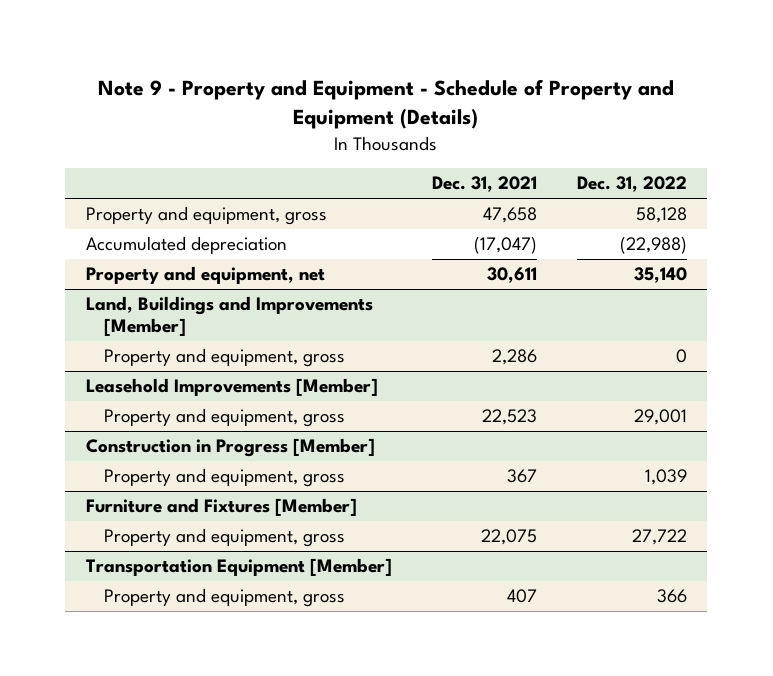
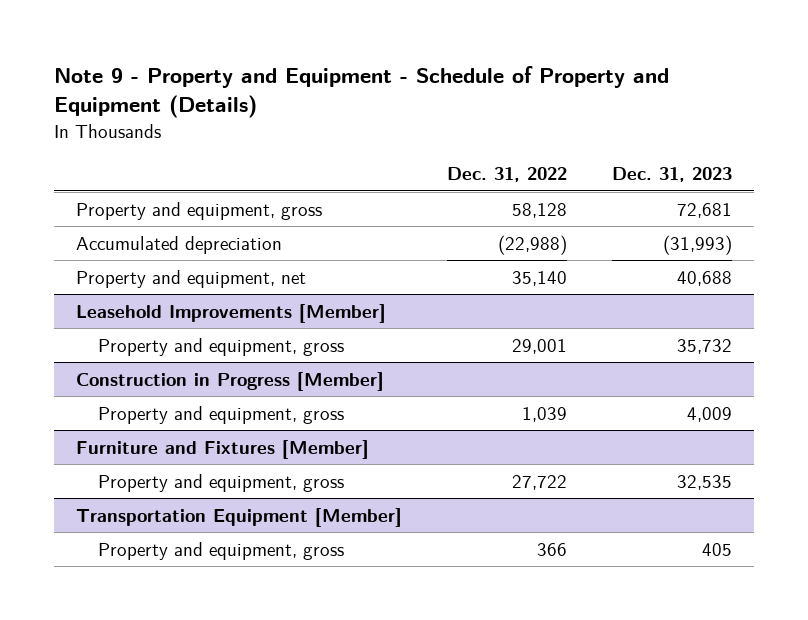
[431,176,537,193] Dec. 31, 2021 -> none
none -> [611,167,732,183] Dec. 31, 2023
[85,296,373,337] Land, Buildings and Improvements [Member] -> none
[103,348,345,368] Property and equipment, gross -> none

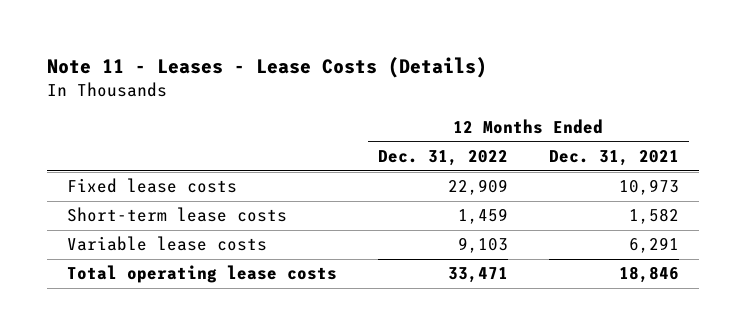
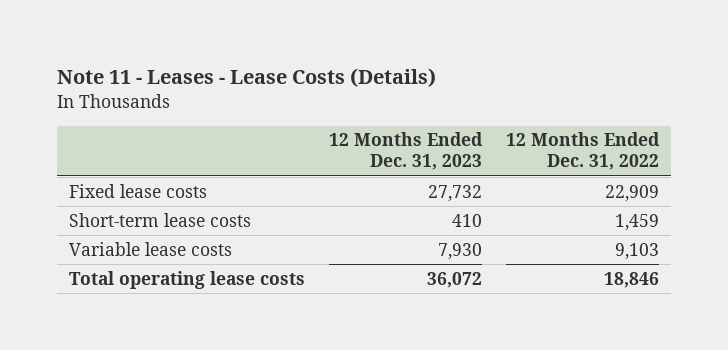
[548,150,679,167] Dec. 31, 2021 -> none
none -> [328,132,483,171] 12 Months Ended Dec. 31, 2023
[448,267,509,284] 33,471 -> [603,271,659,288] 18,846

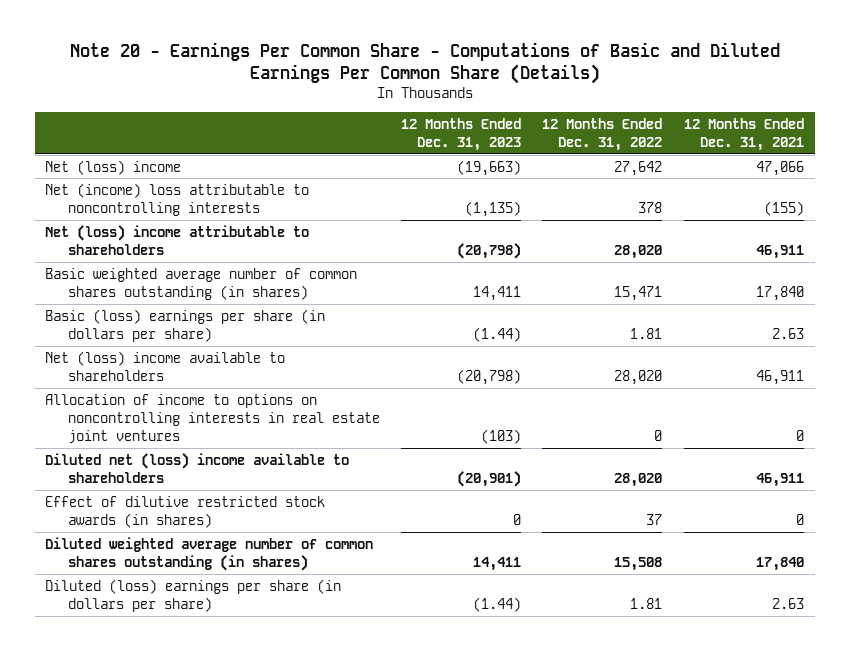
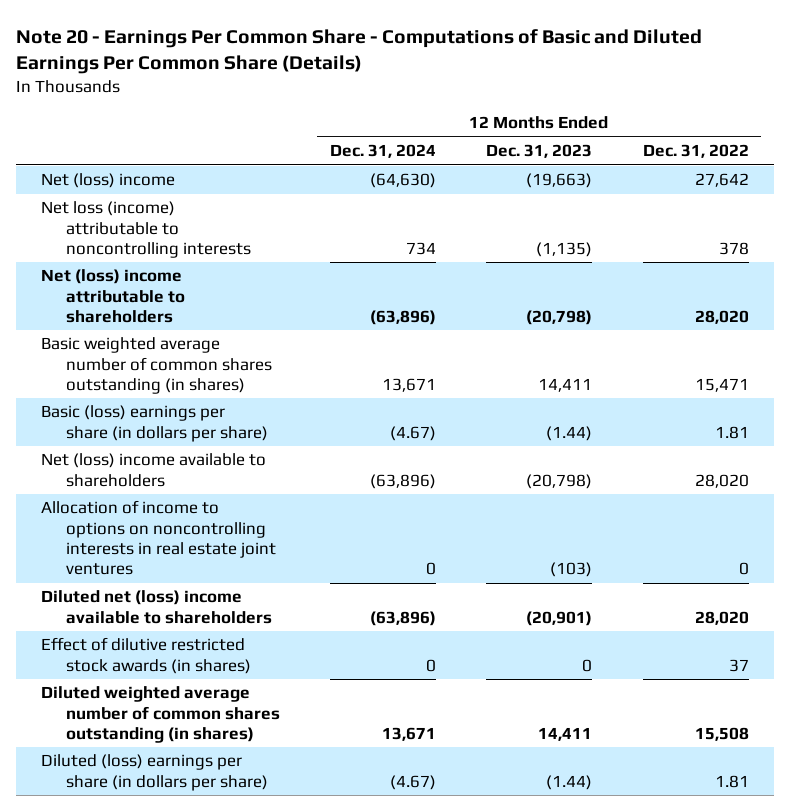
[683,117,804,152] 12 Months Ended Dec. 31, 2021 -> none
none -> [329,144,436,159] Dec. 31, 2024
[45,182,310,216] Net (income) loss attributable to noncontrolling interests -> [41,201,251,259] Net loss (income) attributable to noncontrolling interests

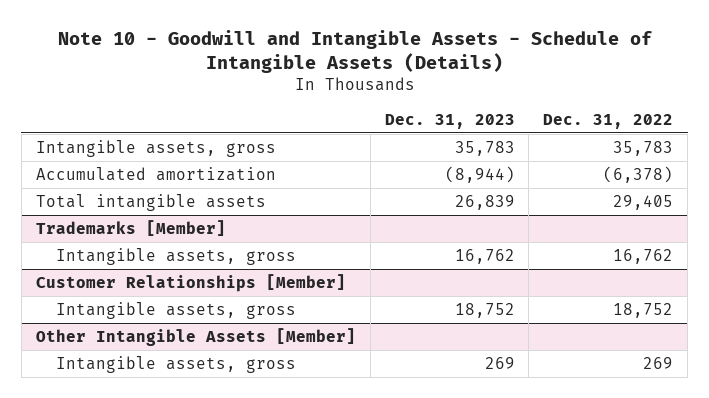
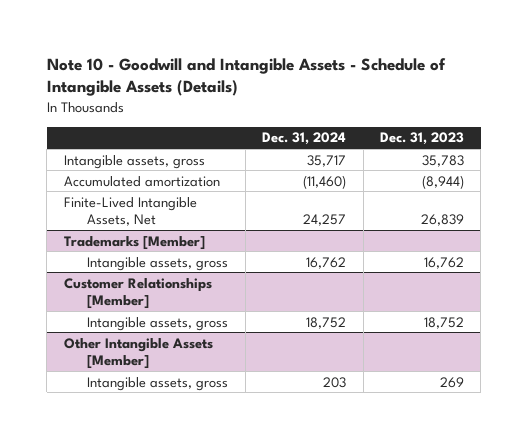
[543,113,674,129] Dec. 31, 2022 -> none
none -> [262,132,347,146] Dec. 31, 2024
[35,193,266,211] Total intangible assets -> [63,196,197,227] Finite-Lived Intangible Assets, Net

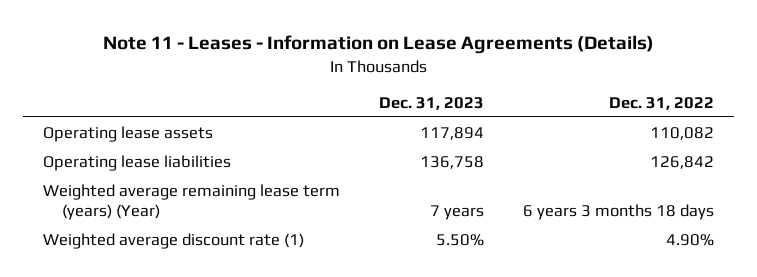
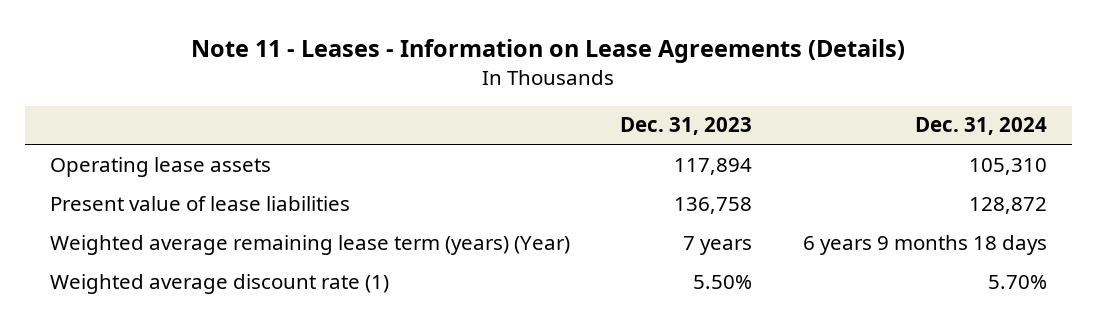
[609,96,715,110] Dec. 31, 2022 -> none
none -> [914,117,1047,136] Dec. 31, 2024
[42,154,231,171] Operating lease liabilities -> [50,195,351,211] Present value of lease liabilities

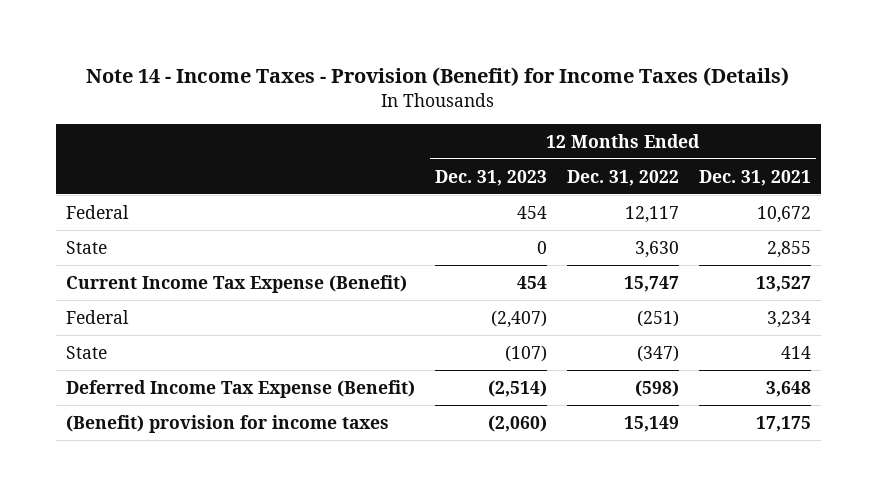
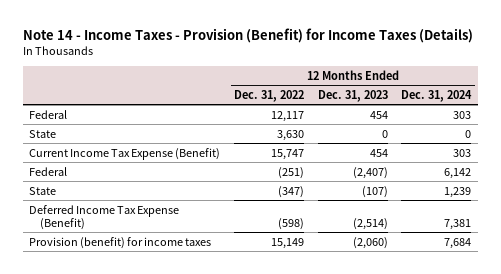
[698,169,811,186] Dec. 31, 2021 -> none
none -> [401,89,473,102] Dec. 31, 2024
[66,414,390,433] (Benefit) provision for income taxes -> [29,236,212,249] Provision (benefit) for income taxes

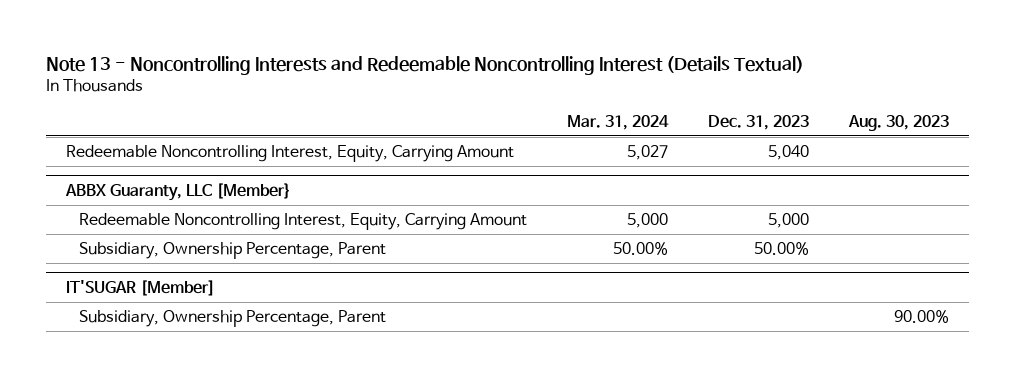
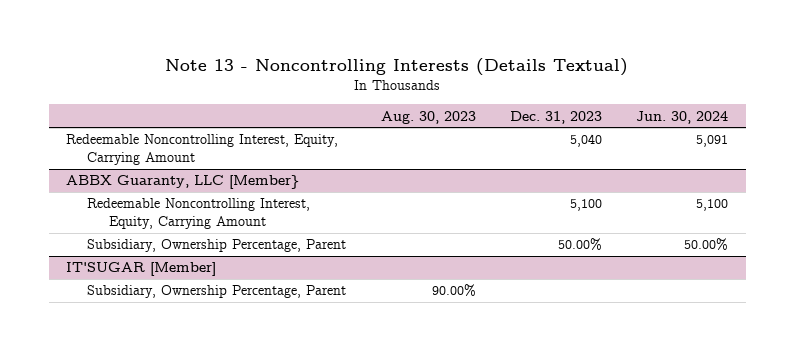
[46,56,805,76] Note 13 - Noncontrolling Interests and Redeemable Noncontrolling Interest (Details Textual) -> [165,57,629,76] Note 13 - Noncontrolling Interests (Details Textual)
[567,115,670,131] Mar. 31, 2024 -> none
none -> [636,110,729,124] Jun. 30, 2024
[768,213,810,229] 5,000 -> [570,199,603,212] 5,100

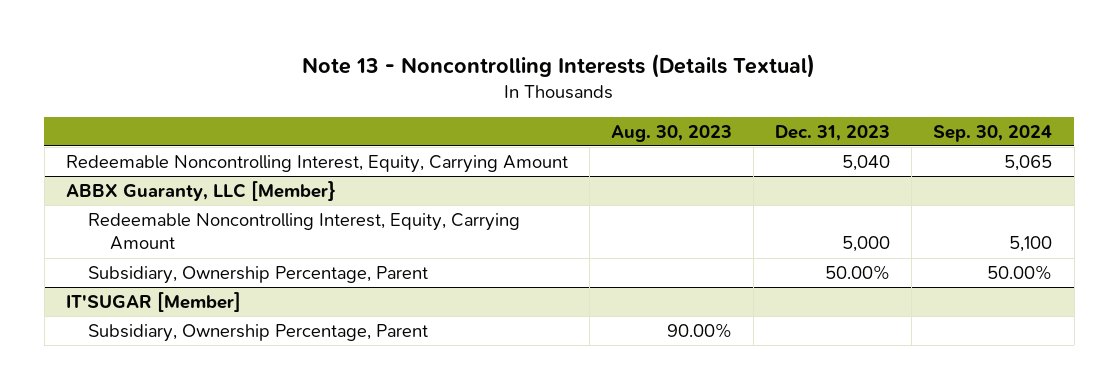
[636,110,729,124] Jun. 30, 2024 -> none
none -> [933,124,1053,142] Sep. 30, 2024
[570,199,603,212] 5,100 -> [842,236,891,253] 5,000

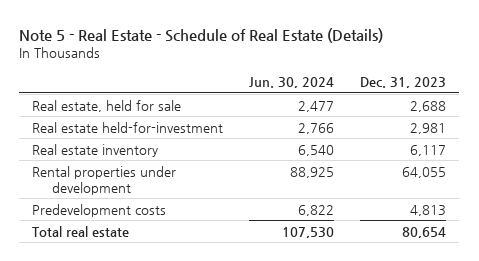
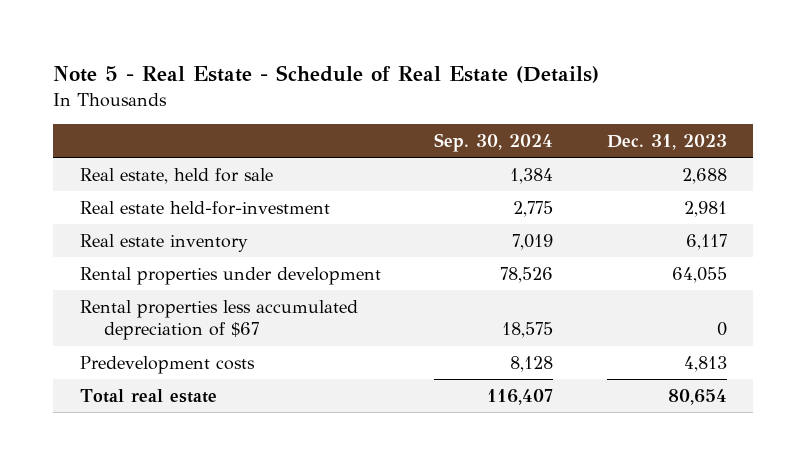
[249,77,335,89] Jun. 30, 2024 -> none
none -> [434,132,554,152] Sep. 30, 2024
none -> [79,299,358,341] Rental properties less accumulated depreciation of $67

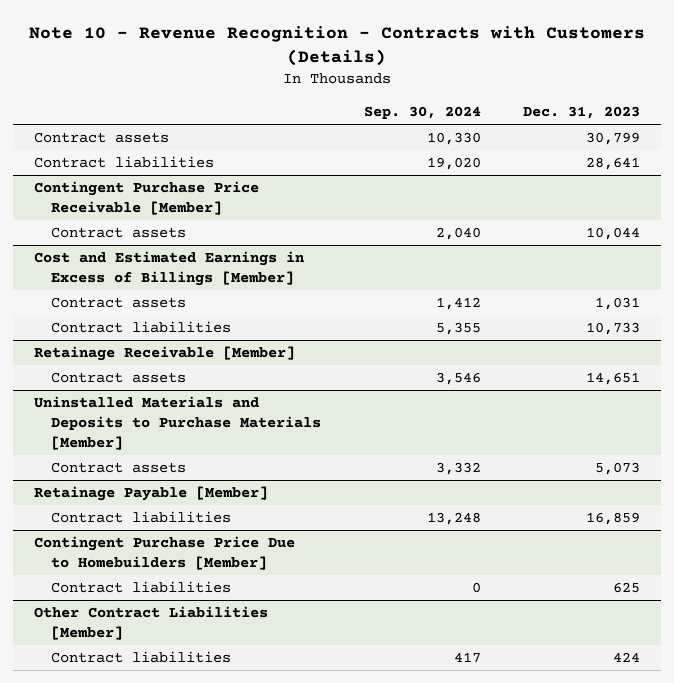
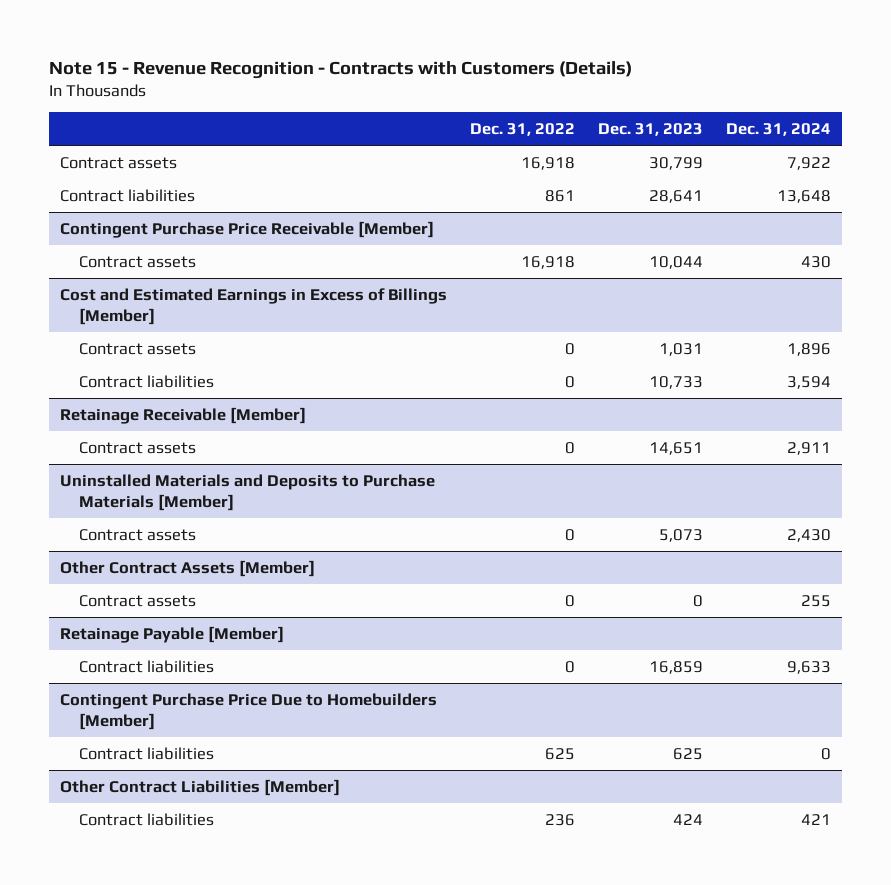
[29,25,646,67] Note 10 - Revenue Recognition - Contracts with Customers (Details) -> [48,61,632,80] Note 15 - Revenue Recognition - Contracts with Customers (Details)
[363,106,481,120] Sep. 30, 2024 -> none
none -> [470,123,576,137] Dec. 31, 2022
none -> [725,123,831,137] Dec. 31, 2024
none -> [60,559,316,577] Other Contract Assets [Member]
none -> [79,594,197,607] Contract assets

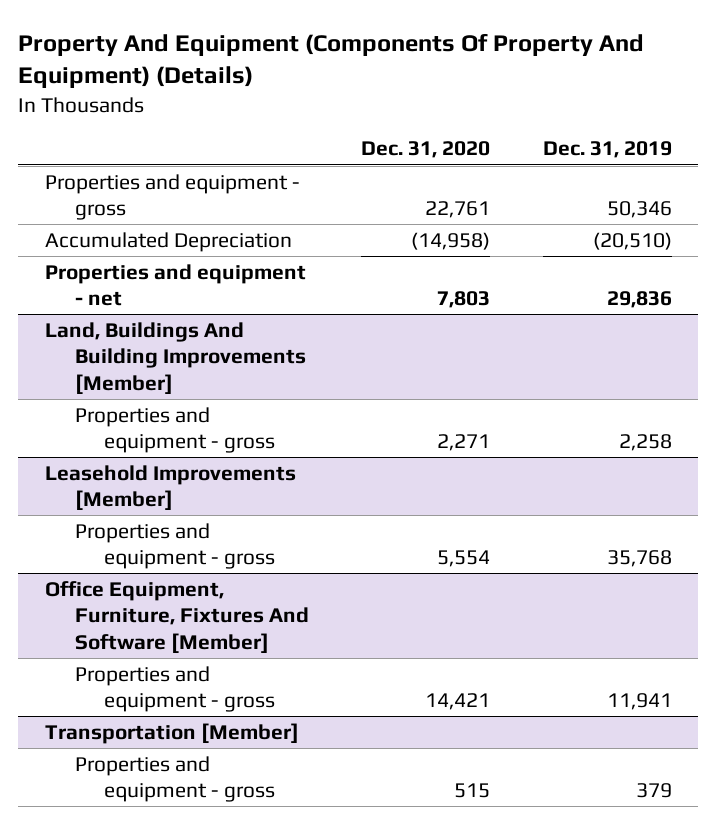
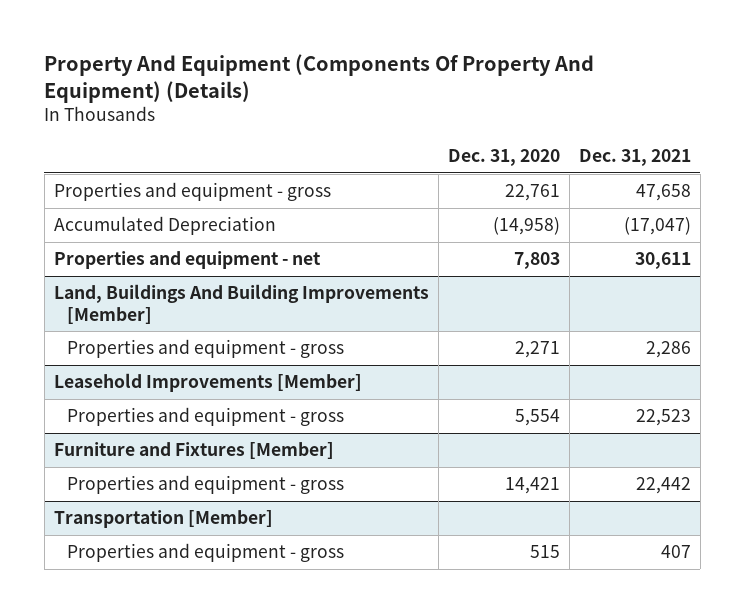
[542,141,672,159] Dec. 31, 2019 -> none
none -> [578,148,691,166] Dec. 31, 2021
[44,580,309,653] Office Equipment, Furniture, Fixtures And Software [Member] -> [53,442,334,460] Furniture and Fixtures [Member]

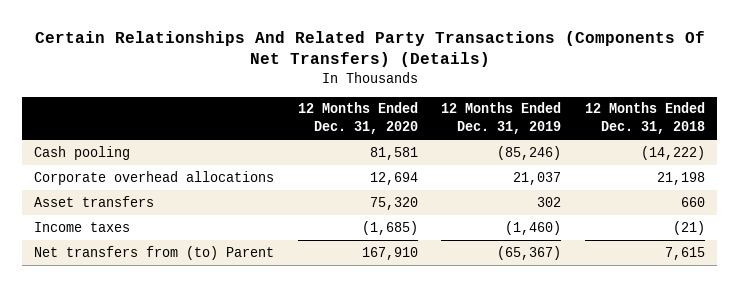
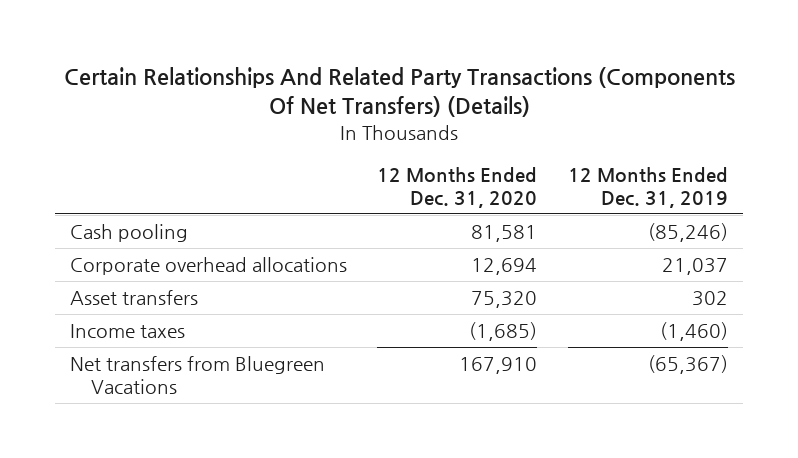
[585,102,706,135] 12 Months Ended Dec. 31, 2018 -> none
[33,245,274,260] Net transfers from (to) Parent -> [69,356,325,395] Net transfers from Bluegreen Vacations

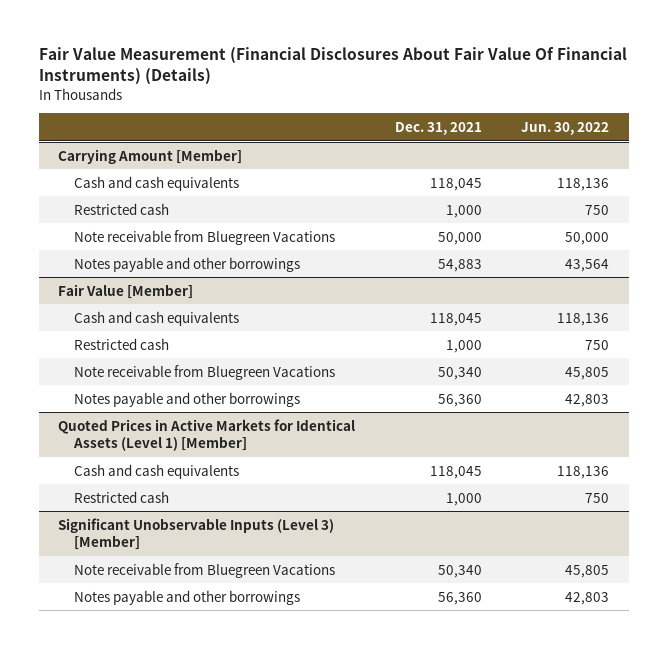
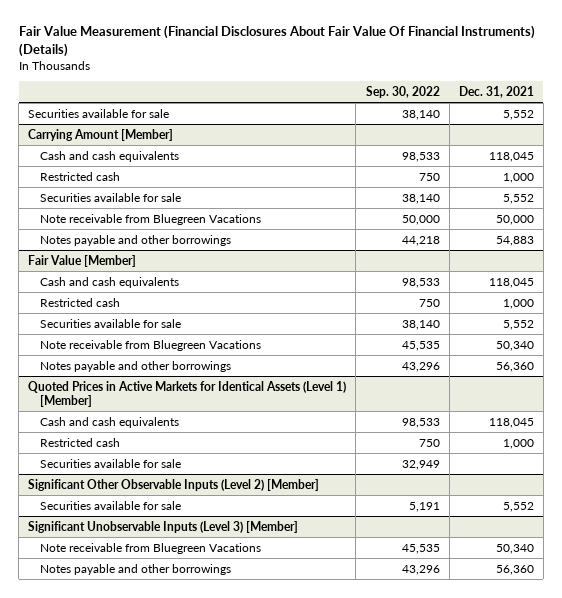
[521,121,610,135] Jun. 30, 2022 -> none
none -> [365,85,440,98] Sep. 30, 2022
none -> [28,108,170,118] Securities available for sale
none -> [39,192,181,202] Securities available for sale
none -> [39,318,181,328] Securities available for sale
none -> [39,458,181,468] Securities available for sale
none -> [28,478,320,491] Significant Other Observable Inputs (Level 2) [Member]
none -> [39,500,181,510] Securities available for sale

